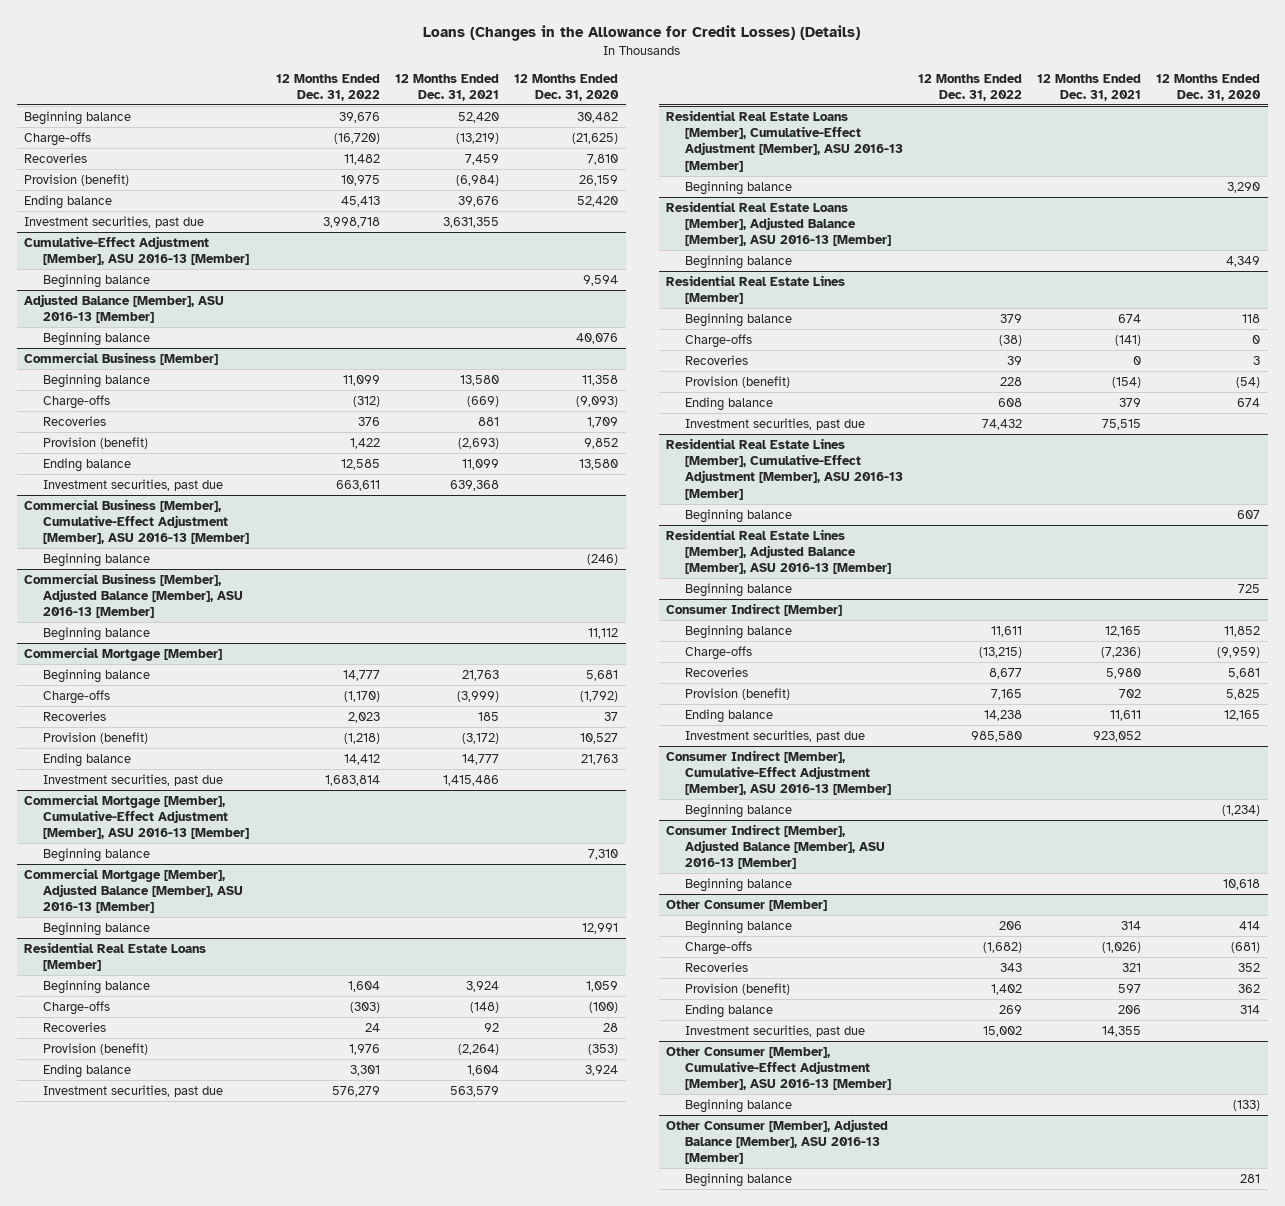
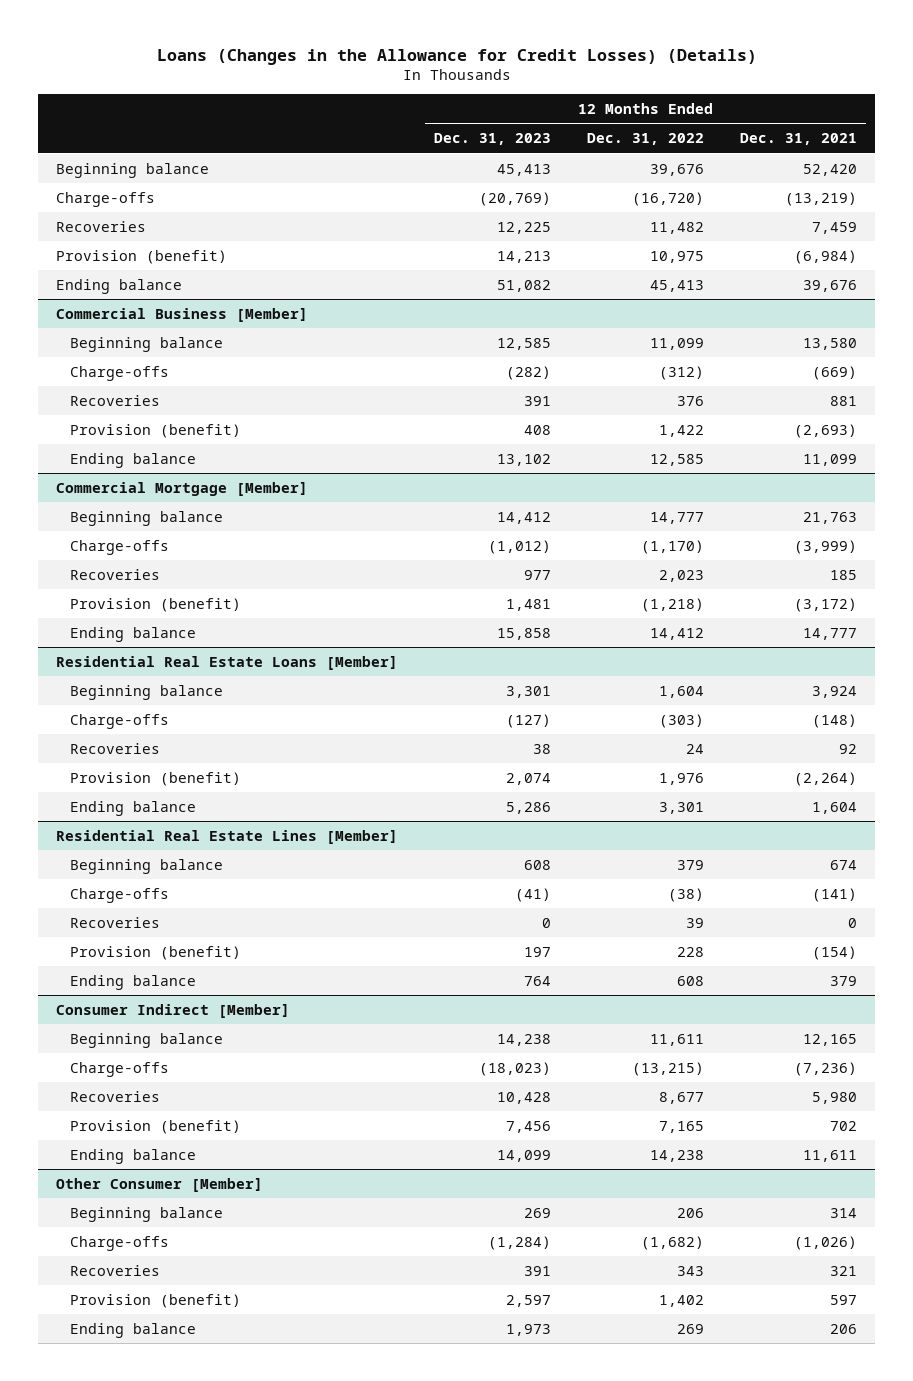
[514,73,620,102] 12 Months Ended Dec. 31, 2020 -> none
none -> [434,133,552,146] Dec. 31, 2023
[24,215,205,228] Investment securities, past due -> none
[24,235,249,266] Cumulative-Effect Adjustment [Member], ASU 2016-13 [Member] -> none
[42,273,150,288] Beginning balance -> none
[24,293,225,324] Adjusted Balance [Member], ASU 2016-13 [Member] -> none
[42,331,150,346] Beginning balance -> none
[42,478,223,491] Investment securities, past due -> none
[24,498,249,545] Commercial Business [Member], Cumulative-Effect Adjustment [Member], ASU 2016-13 [Member] -> none
[42,552,150,567] Beginning balance -> none
[24,572,243,619] Commercial Business [Member], Adjusted Balance [Member], ASU 2016-13 [Member] -> none
[42,626,150,641] Beginning balance -> none
[42,773,223,786] Investment securities, past due -> none
[24,793,249,840] Commercial Mortgage [Member], Cumulative-Effect Adjustment [Member], ASU 2016-13 [Member] -> none
[42,847,150,862] Beginning balance -> none
[24,867,243,914] Commercial Mortgage [Member], Adjusted Balance [Member], ASU 2016-13 [Member] -> none
[42,921,150,936] Beginning balance -> none
[42,1084,223,1097] Investment securities, past due -> none
[666,109,903,172] Residential Real Estate Loans [Member], Cumulative-Effect Adjustment [Member], ASU 2016-13 [Member] -> none
[684,180,792,195] Beginning balance -> none
[666,200,891,247] Residential Real Estate Loans [Member], Adjusted Balance [Member], ASU 2016-13 [Member] -> none
[684,254,792,269] Beginning balance -> none
[684,417,865,430] Investment securities, past due -> none
[666,437,903,500] Residential Real Estate Lines [Member], Cumulative-Effect Adjustment [Member], ASU 2016-13 [Member] -> none
[684,508,792,523] Beginning balance -> none
[666,528,891,575] Residential Real Estate Lines [Member], Adjusted Balance [Member], ASU 2016-13 [Member] -> none
[684,582,792,597] Beginning balance -> none
[684,729,865,742] Investment securities, past due -> none
[666,749,891,796] Consumer Indirect [Member], Cumulative-Effect Adjustment [Member], ASU 2016-13 [Member] -> none
[684,803,792,818] Beginning balance -> none
[666,823,885,870] Consumer Indirect [Member], Adjusted Balance [Member], ASU 2016-13 [Member] -> none
[684,877,792,892] Beginning balance -> none
[684,1024,865,1037] Investment securities, past due -> none
[666,1046,891,1091] Other Consumer [Member], Cumulative-Effect Adjustment [Member], ASU 2016-13 [Member] -> none
[684,1098,792,1113] Beginning balance -> none
[666,1118,889,1165] Other Consumer [Member], Adjusted Balance [Member], ASU 2016-13 [Member] -> none
[684,1172,792,1187] Beginning balance -> none

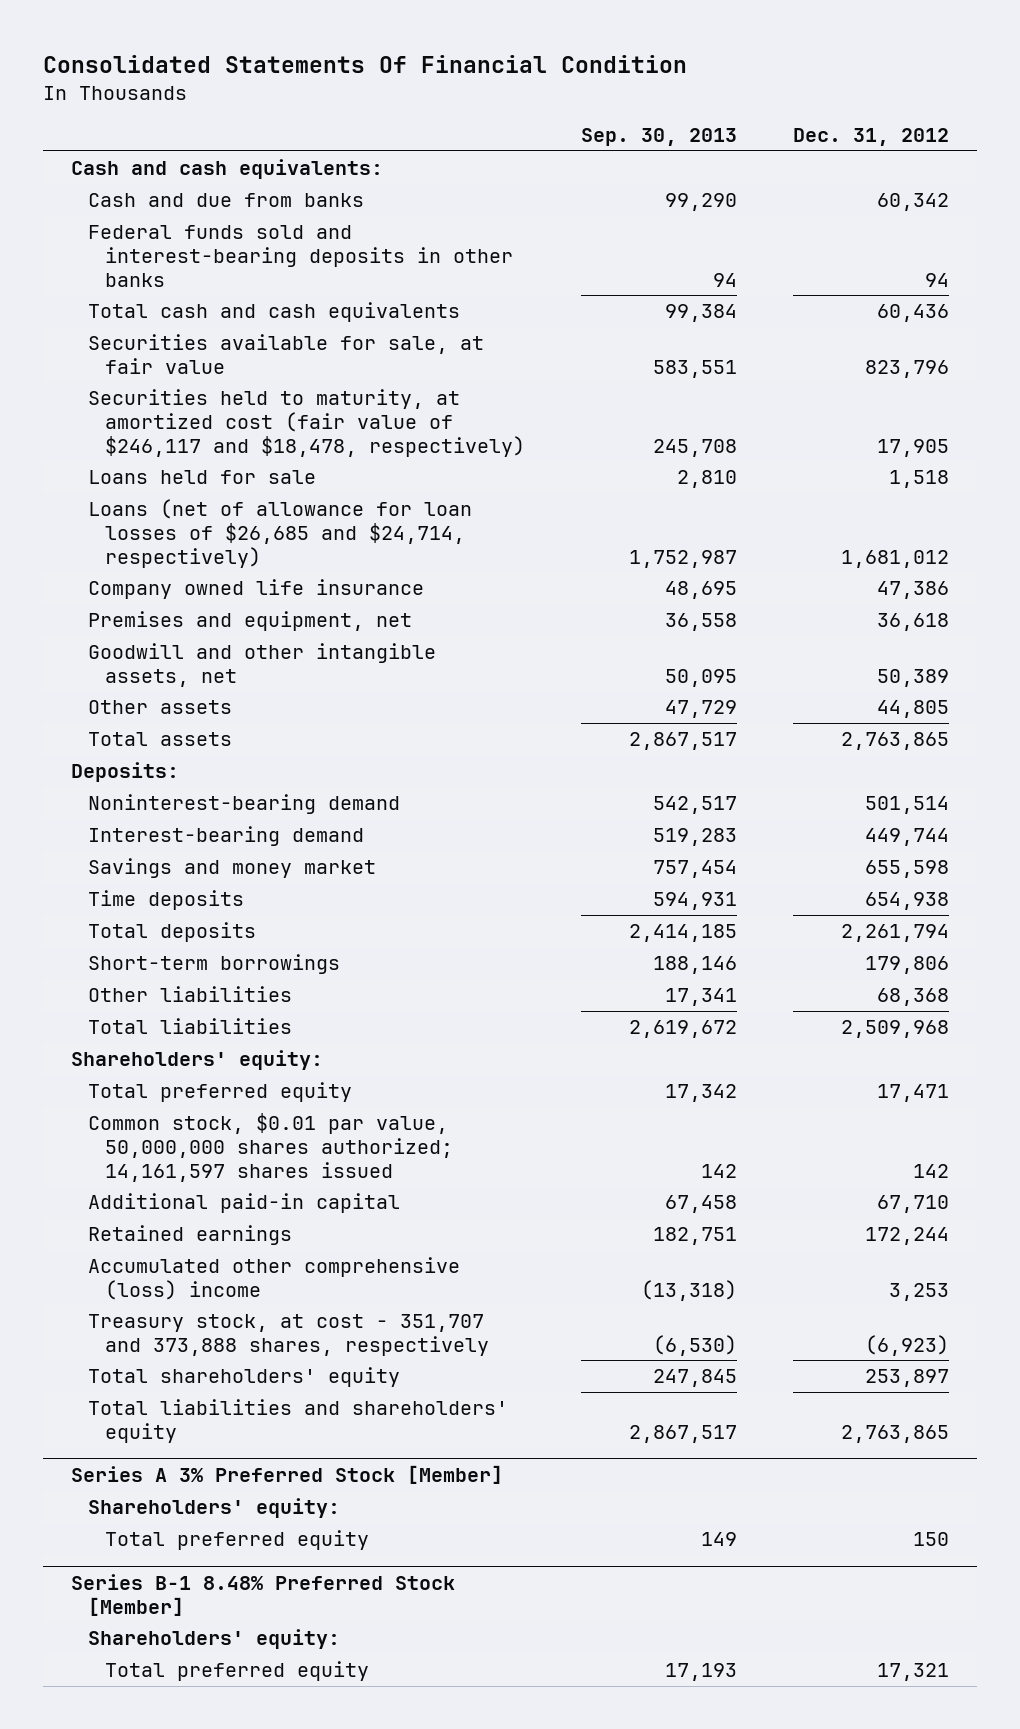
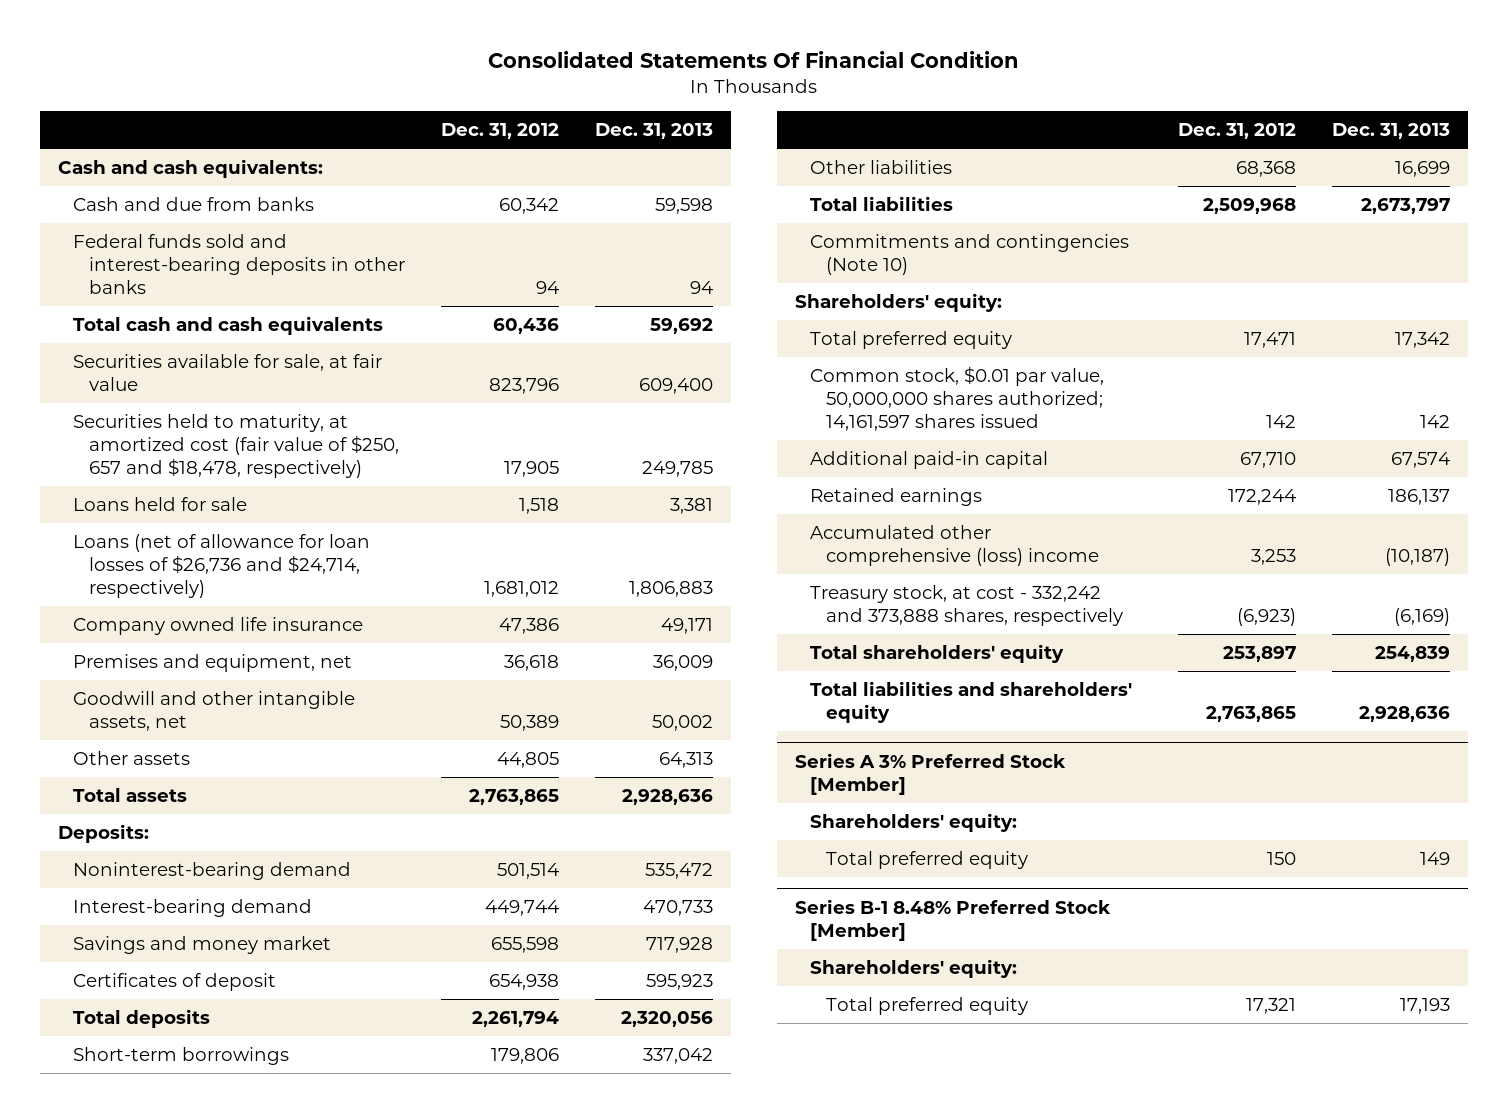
[581,128,738,147] Sep. 30, 2013 -> none
none -> [594,122,713,139] Dec. 31, 2013
[88,388,526,457] Securities held to maturity, at amortized cost (fair value of $246,117 and $18,478, respectively) -> [73,413,399,479] Securities held to maturity, at amortized cost (fair value of $250, 657 and $18,478, respectively)
[88,498,473,568] Loans (net of allowance for loan losses of $26,685 and $24,714, respectively) -> [73,533,371,599] Loans (net of allowance for loan losses of $26,736 and $24,714, respectively)
[88,889,245,910] Time deposits -> [73,972,277,991] Certificates of deposit
none -> [810,233,1130,276] Commitments and contingencies (Note 10)
[88,1313,490,1356] Treasury stock, at cost - 351,707 and 373,888 shares, respectively -> [810,584,1124,627] Treasury stock, at cost - 332,242 and 373,888 shares, respectively

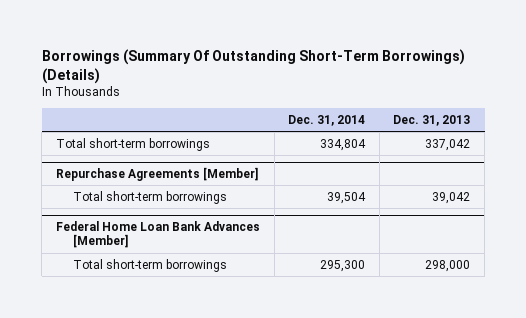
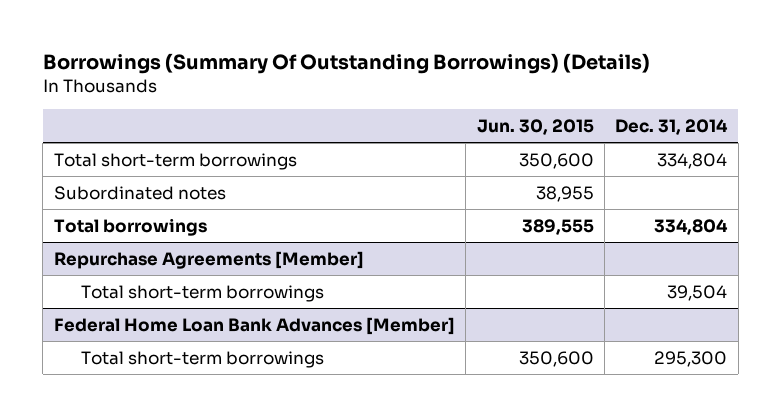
[41,48,465,84] Borrowings (Summary Of Outstanding Short-Term Borrowings) (Details) -> [42,53,650,75] Borrowings (Summary Of Outstanding Borrowings) (Details)
[393,115,471,127] Dec. 31, 2013 -> none
none -> [476,118,594,135] Jun. 30, 2015
none -> [53,185,226,200] Subordinated notes
none -> [53,217,207,236] Total borrowings

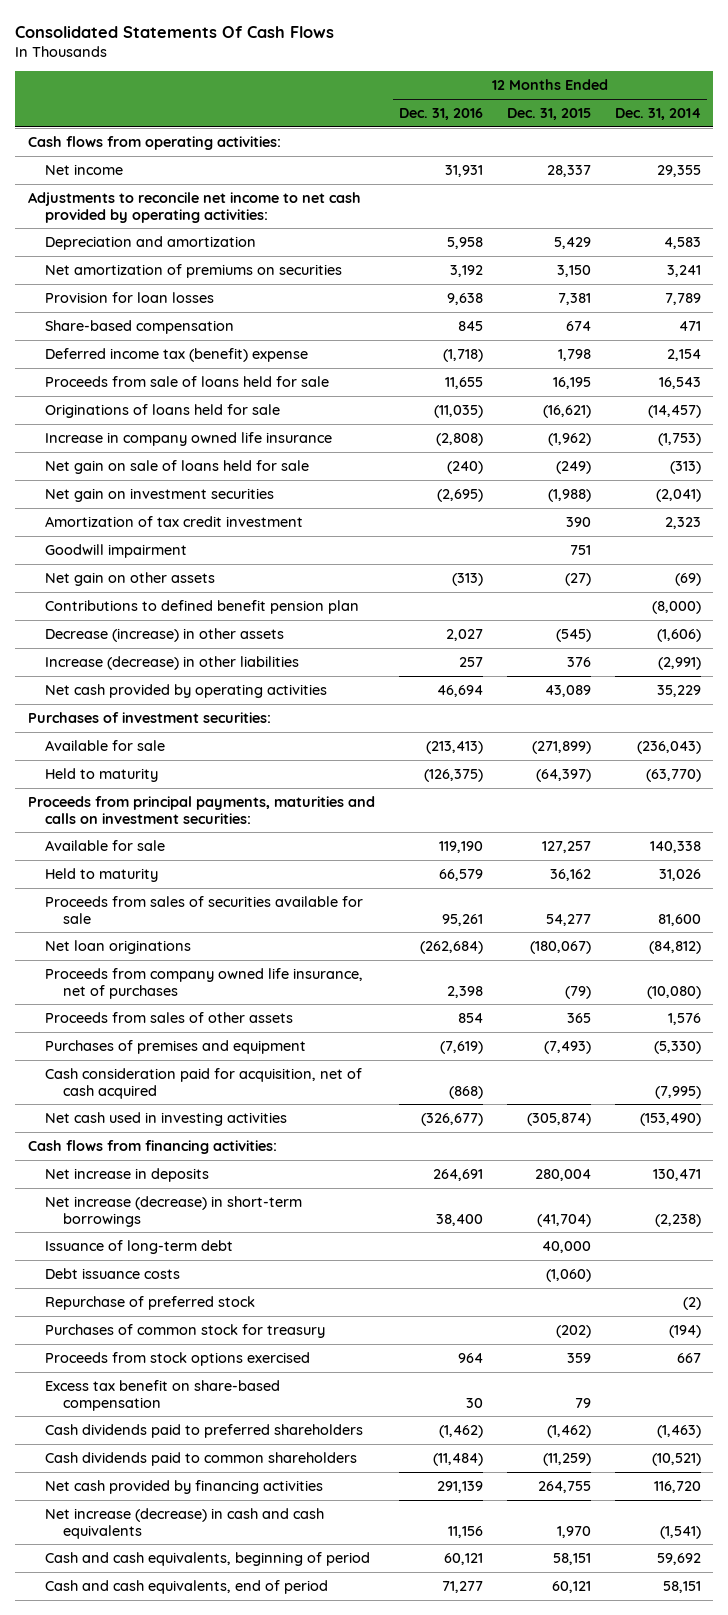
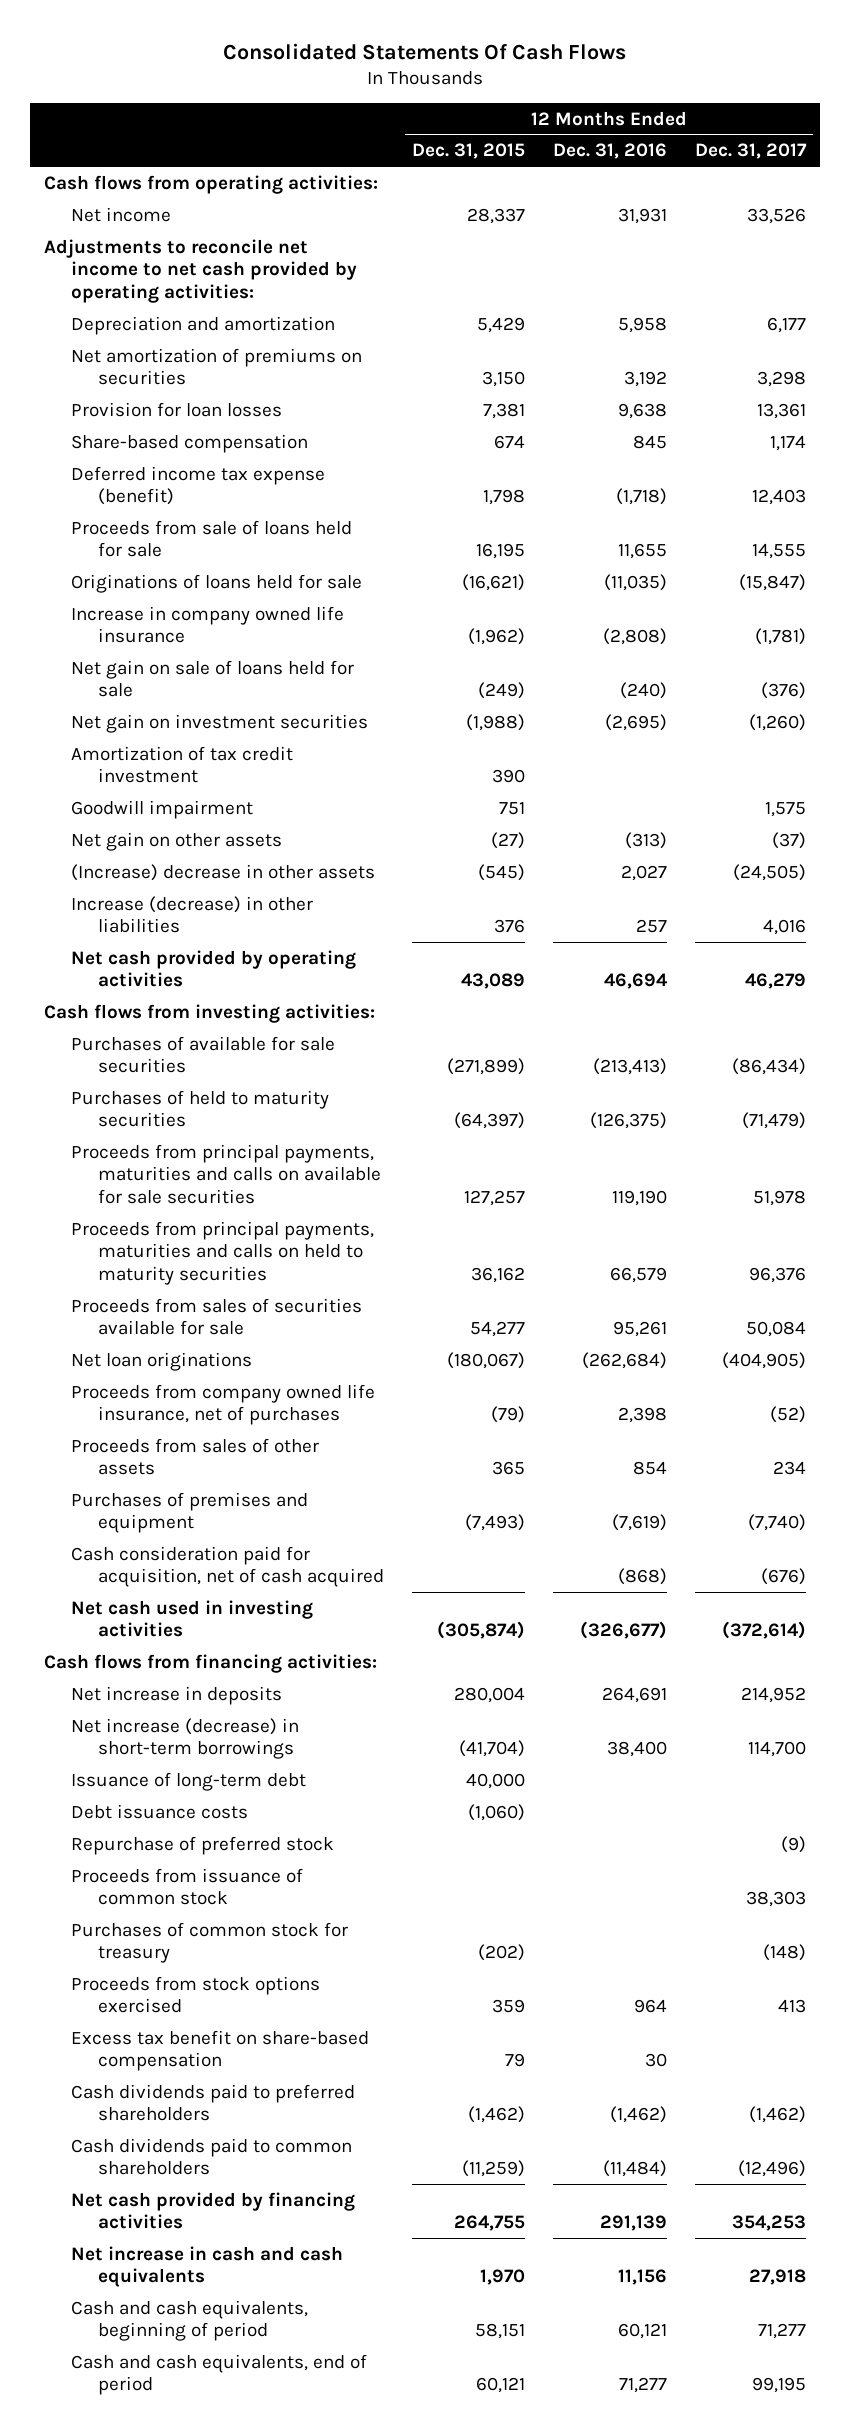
[614,107,701,120] Dec. 31, 2014 -> none
none -> [695,143,808,160] Dec. 31, 2017
[45,347,309,362] Deferred income tax (benefit) expense -> [70,465,325,506] Deferred income tax expense (benefit)
[45,599,360,614] Contributions to defined benefit pension plan -> none
[45,627,285,642] Decrease (increase) in other assets -> [70,863,375,881] (Increase) decrease in other assets
[27,711,271,723] Purchases of investment securities: -> none
[27,795,375,824] Proceeds from principal payments, maturities and calls on investment securities: -> none
none -> [43,1003,375,1023] Cash flows from investing activities:
[45,739,166,751] Available for sale -> [70,1035,335,1074] Purchases of available for sale securities
[45,767,159,782] Held to maturity -> [70,1089,329,1128] Purchases of held to maturity securities
[45,839,166,851] Available for sale -> [70,1143,381,1204] Proceeds from principal payments, maturities and calls on available for sale securities
[45,867,159,882] Held to maturity -> [70,1220,374,1285] Proceeds from principal payments, maturities and calls on held to maturity securities
none -> [70,1867,303,1906] Proceeds from issuance of common stock
[45,1507,325,1539] Net increase (decrease) in cash and cash equivalents -> [70,2245,343,2288] Net increase in cash and cash equivalents

